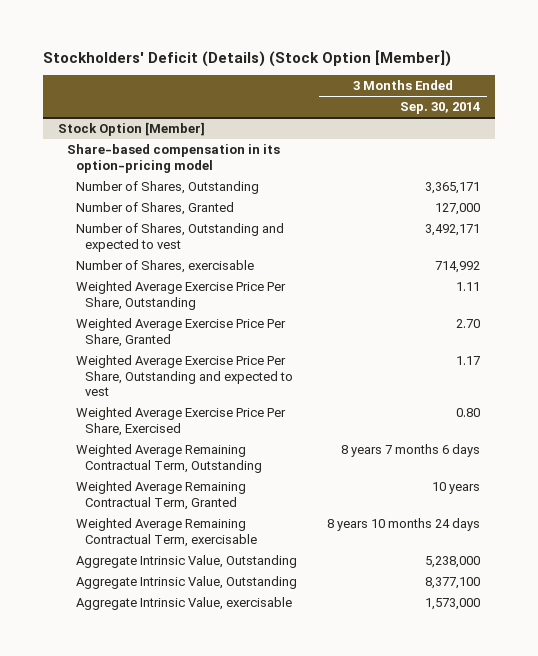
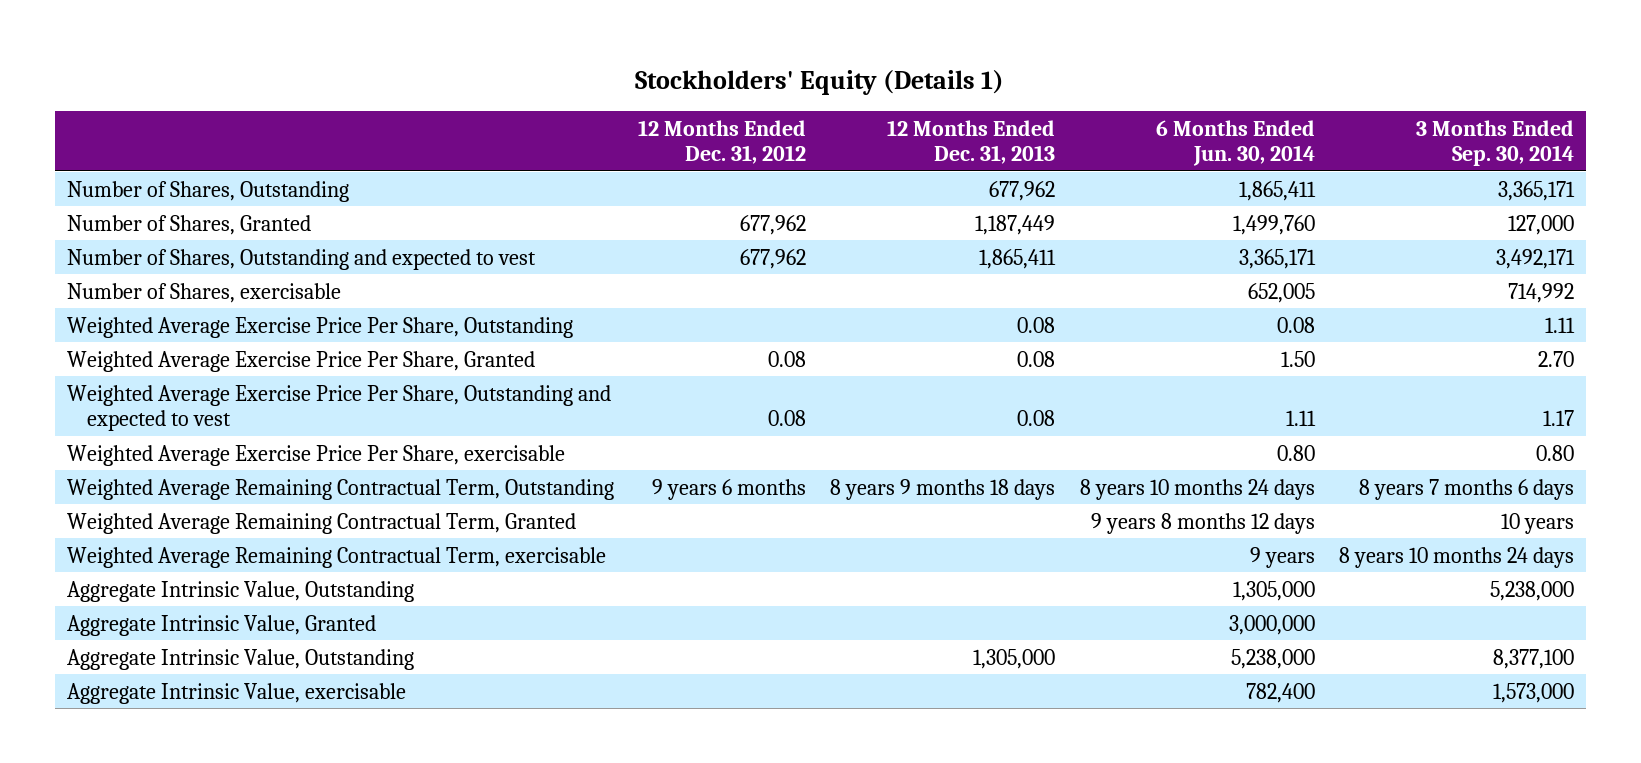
[42,49,451,67] Stockholders' Deficit (Details) (Stock Option [Member]) -> [635,70,1005,96] Stockholders' Equity (Details 1)
none -> [638,119,807,165] 12 Months Ended Dec. 31, 2012
none -> [887,119,1056,165] 12 Months Ended Dec. 31, 2013
none -> [1155,119,1315,167] 6 Months Ended Jun. 30, 2014
[57,122,205,137] Stock Option [Member] -> none
[66,144,280,173] Share-based compensation in its option-pricing model -> none
[75,407,286,436] Weighted Average Exercise Price Per Share, Exercised -> [67,444,566,466] Weighted Average Exercise Price Per Share, exercisable
none -> [67,614,377,636] Aggregate Intrinsic Value, Granted

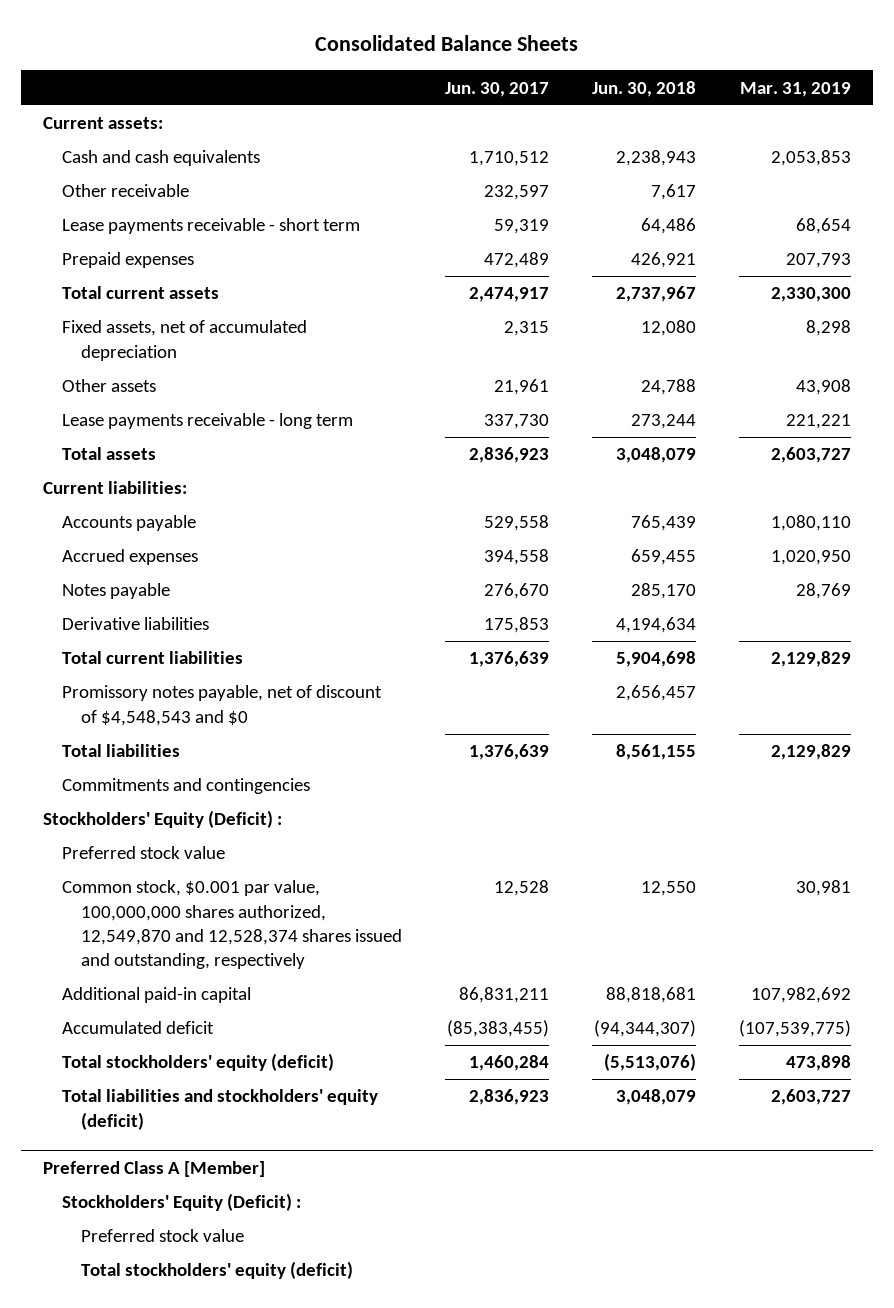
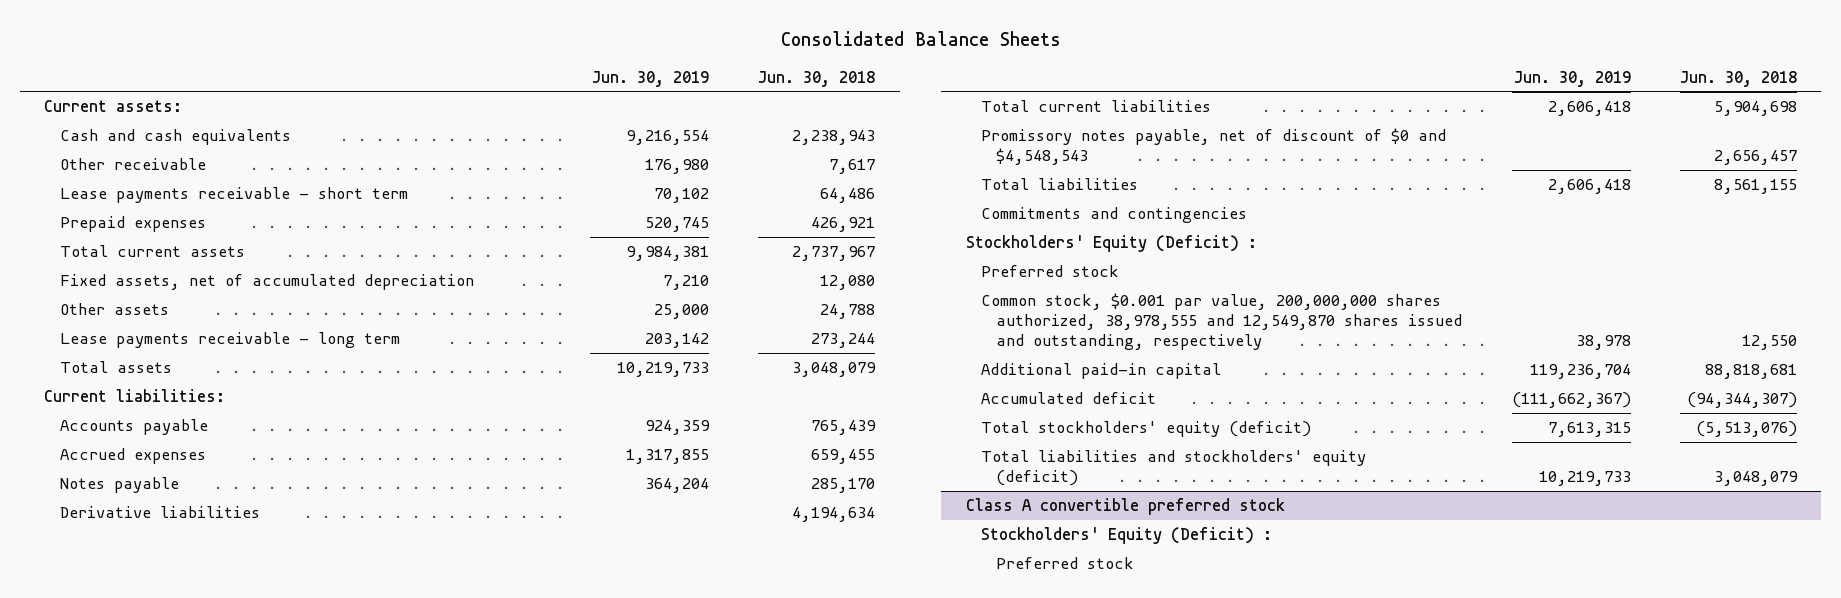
[445,81,550,97] Jun. 30, 2017 -> none
[740,81,852,97] Mar. 31, 2019 -> none
none -> [592,70,710,87] Jun. 30, 2019
[61,685,382,726] Promissory notes payable, net of discount of $4,548,543 and $0 -> [981,128,1447,166] Promissory notes payable, net of discount of $0 and $4,548,543
[61,846,225,860] Preferred stock value -> [981,265,1120,278] Preferred stock
[61,880,402,970] Common stock, $0.001 par value, 100,000,000 shares authorized, 12,549,870 and 12,528,374 shares issued and outstanding, respectively -> [981,293,1463,351] Common stock, $0.001 par value, 200,000,000 shares authorized, 38,978,555 and 12,549,870 shares issued and outstanding, respectively
[42,1160,265,1177] Preferred Class A [Member] -> [966,498,1286,516] Class A convertible preferred stock
[80,1261,353,1280] Total stockholders' equity (deficit) -> none
[80,1229,244,1243] Preferred stock value -> [996,557,1135,570] Preferred stock

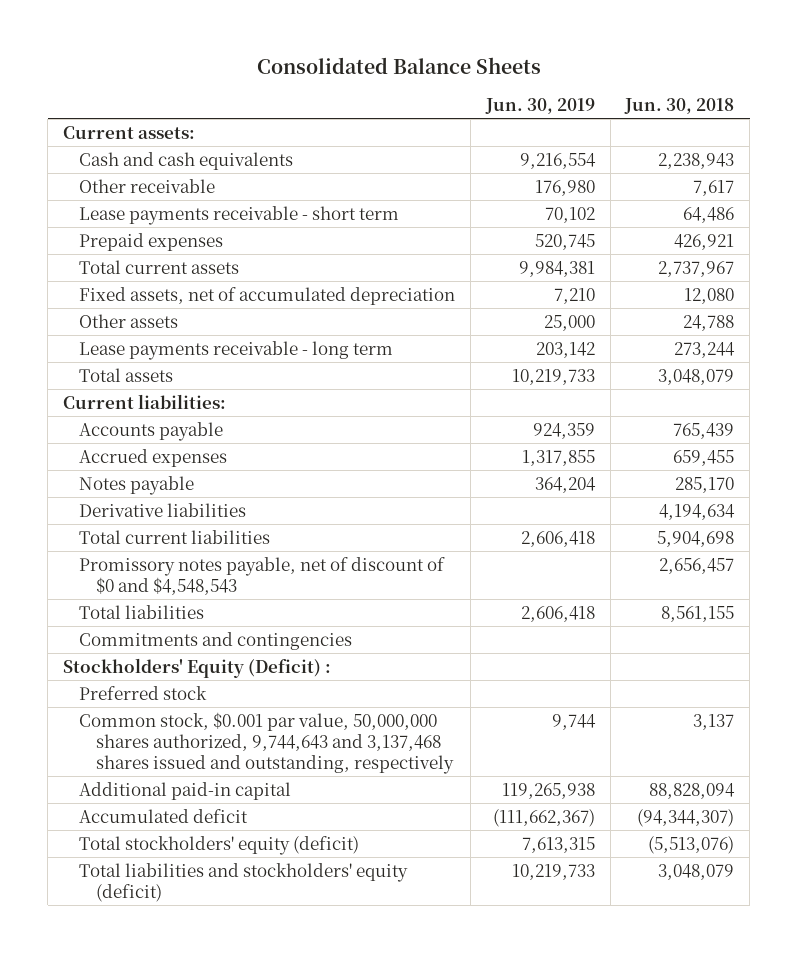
[981,293,1463,351] Common stock, $0.001 par value, 200,000,000 shares authorized, 38,978,555 and 12,549,870 shares issued and outstanding, respectively -> [79,711,454,774] Common stock, $0.001 par value, 50,000,000 shares authorized, 9,744,643 and 3,137,468 shares issued and outstanding, respectively
[1575,335,1631,351] 38,978 -> [551,713,596,730] 9,744
[1741,335,1797,351] 12,550 -> [693,713,735,730] 3,137
[1529,364,1631,380] 119,236,704 -> [501,782,595,799] 119,265,938
[1704,364,1797,380] 88,818,681 -> [649,782,736,799] 88,828,094
[966,498,1286,516] Class A convertible preferred stock -> none
[981,527,1273,545] Stockholders' Equity (Deficit) : -> none
[996,557,1135,570] Preferred stock -> none

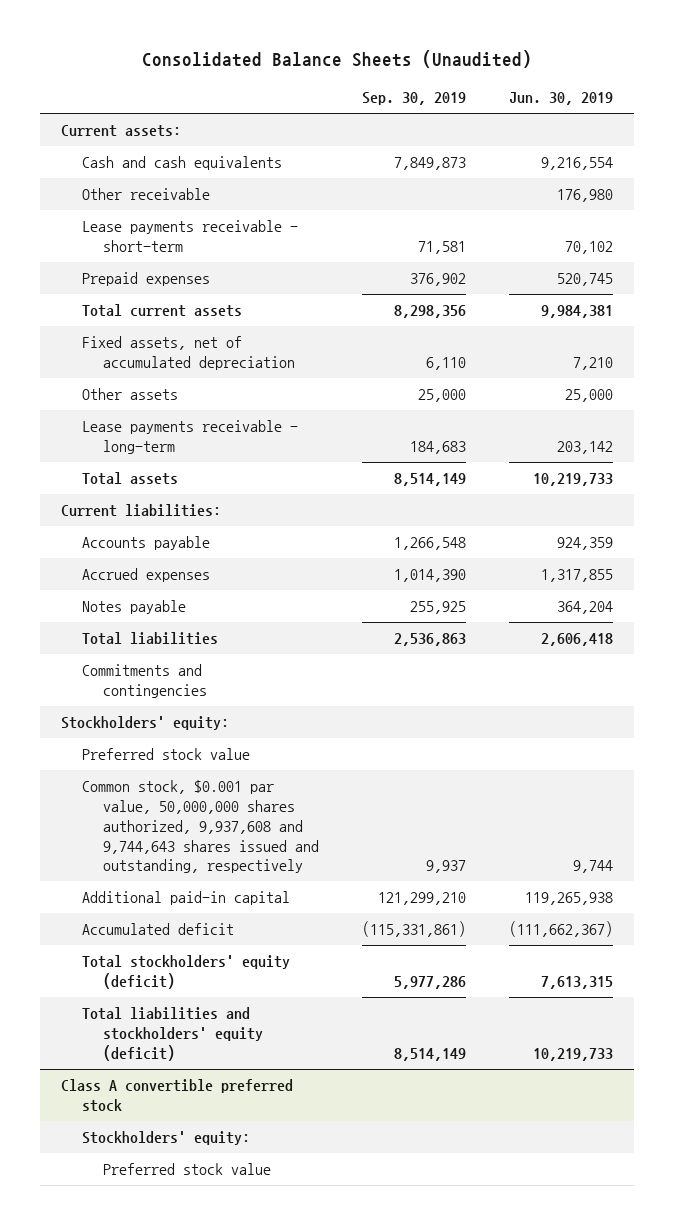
[256,57,541,75] Consolidated Balance Sheets -> [142,50,533,69] Consolidated Balance Sheets (Unaudited)
[624,97,735,114] Jun. 30, 2018 -> none
none -> [362,92,467,106] Sep. 30, 2019
[79,205,400,225] Lease payments receivable - short term -> [82,220,299,253] Lease payments receivable - short-term
[79,340,394,360] Lease payments receivable - long term -> [82,420,299,455] Lease payments receivable - long-term
[79,502,247,517] Derivative liabilities -> none
[79,529,271,544] Total current liabilities -> none
[79,556,446,595] Promissory notes payable, net of discount of $0 and $4,548,543 -> none
[63,657,332,678] Stockholders' Equity (Deficit) : -> [61,716,230,731] Stockholders' equity:
[79,685,208,700] Preferred stock -> [82,748,251,761] Preferred stock value
[79,711,454,774] Common stock, $0.001 par value, 50,000,000 shares authorized, 9,744,643 and 3,137,468 shares issued and outstanding, respectively -> [82,780,320,874] Common stock, $0.001 par value, 50,000,000 shares authorized, 9,937,608 and 9,744,643 shares issued and outstanding, respectively
none -> [61,1079,294,1113] Class A convertible preferred stock
none -> [82,1131,251,1146] Stockholders' equity:
none -> [103,1163,272,1176] Preferred stock value

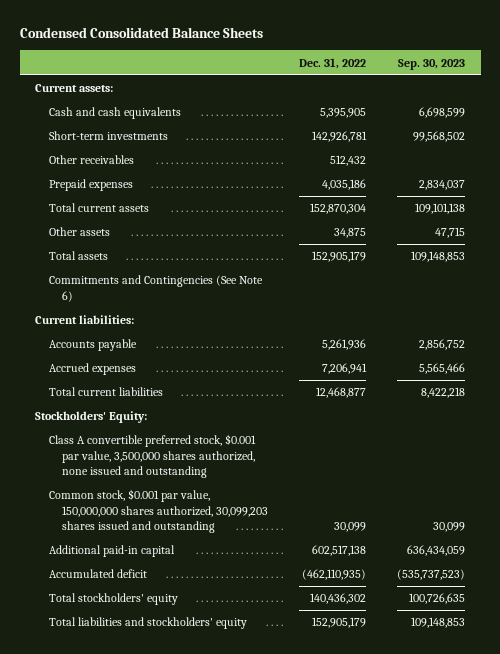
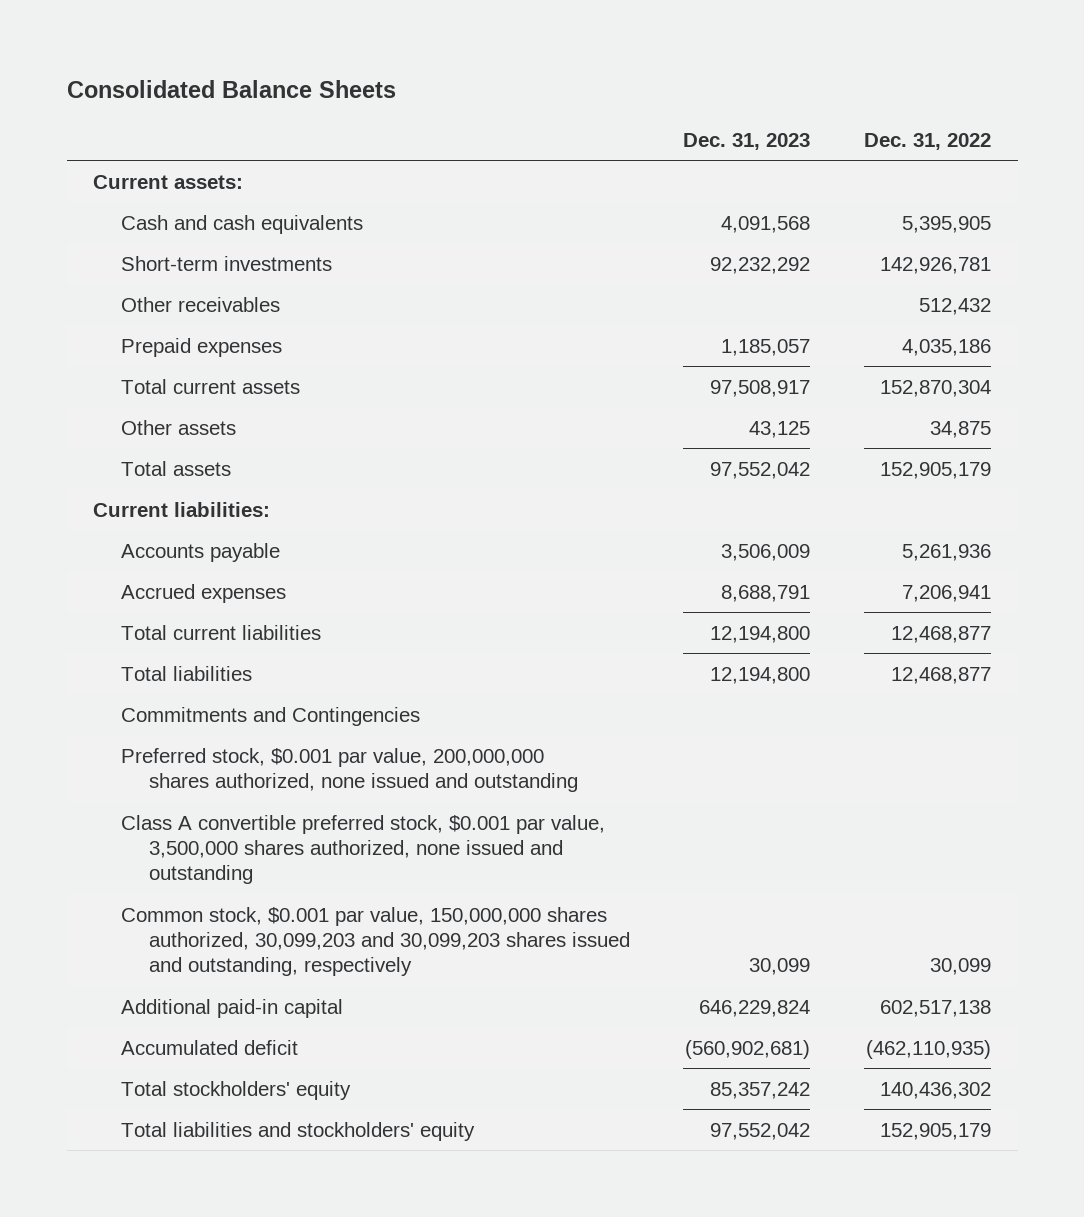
[19,27,263,39] Condensed Consolidated Balance Sheets -> [66,80,396,99] Consolidated Balance Sheets
[398,58,466,70] Sep. 30, 2023 -> none
none -> [683,132,811,150] Dec. 31, 2023
[48,275,263,302] Commitments and Contingencies (See Note 6) -> none
[35,411,148,424] Stockholders' Equity: -> none
none -> [121,665,253,681] Total liabilities
none -> [121,706,421,726] Commitments and Contingencies
none -> [121,747,578,793] Preferred stock, $0.001 par value, 200,000,000 shares authorized, none issued and outstanding
[48,489,268,533] Common stock, $0.001 par value, 150,000,000 shares authorized, 30,099,203 shares issued and outstanding -> [121,906,630,977] Common stock, $0.001 par value, 150,000,000 shares authorized, 30,099,203 and 30,099,203 shares issued and outstanding, respectively

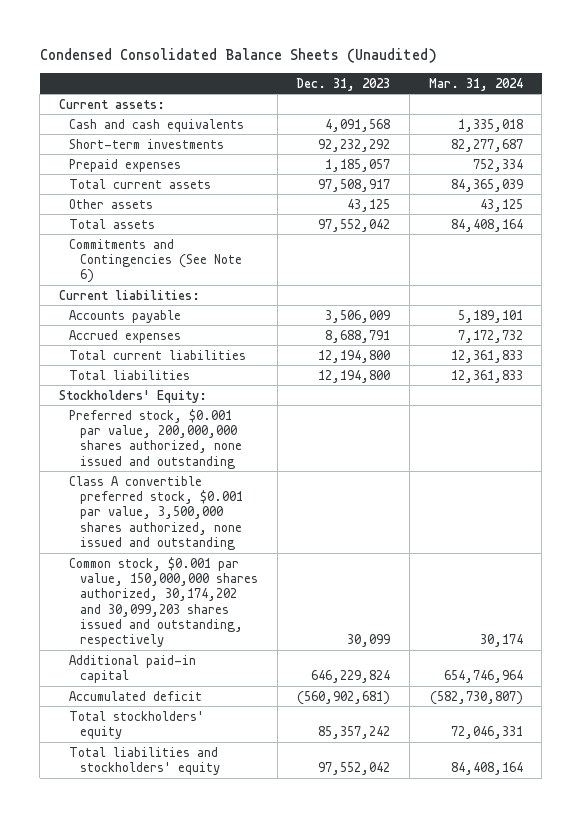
[66,80,396,99] Consolidated Balance Sheets -> [39,48,437,64] Condensed Consolidated Balance Sheets (Unaudited)
[863,132,991,150] Dec. 31, 2022 -> none
none -> [428,77,523,91] Mar. 31, 2024
[121,296,281,312] Other receivables -> none
none -> [69,238,243,284] Commitments and Contingencies (See Note 6)
[121,706,421,726] Commitments and Contingencies -> none
none -> [58,389,207,403] Stockholders' Equity:
[121,906,630,977] Common stock, $0.001 par value, 150,000,000 shares authorized, 30,099,203 and 30,099,203 shares issued and outstanding, respectively -> [69,556,259,648] Common stock, $0.001 par value, 150,000,000 shares authorized, 30,174,202 and 30,099,203 shares issued and outstanding, respectively

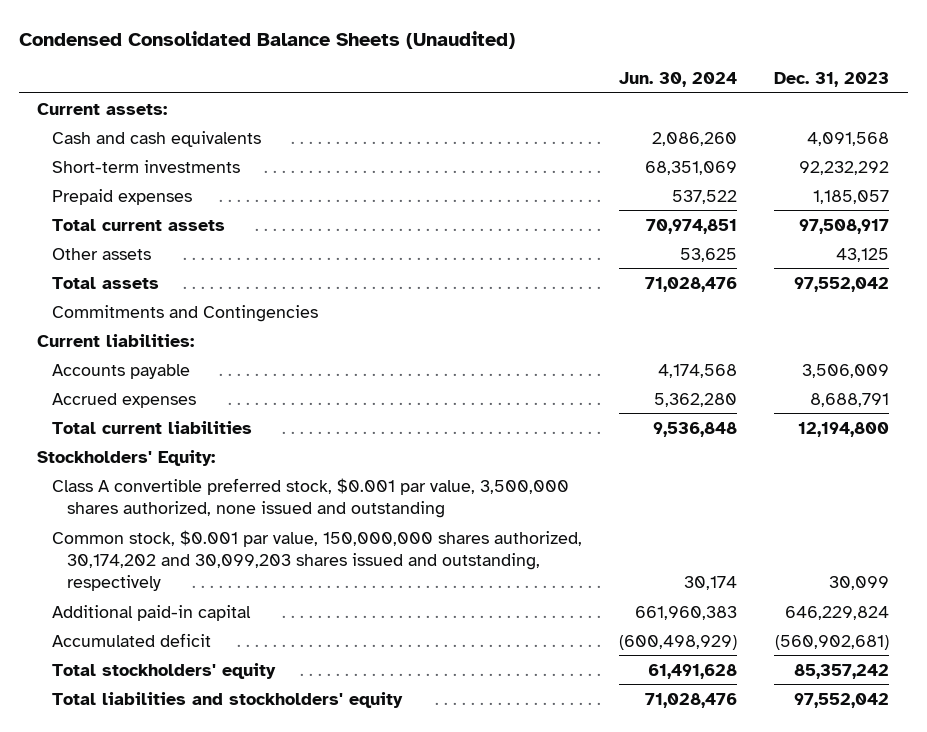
[428,77,523,91] Mar. 31, 2024 -> none
none -> [619,72,738,88] Jun. 30, 2024
[69,238,243,284] Commitments and Contingencies (See Note 6) -> [52,304,319,322] Commitments and Contingencies
[69,369,191,380] Total liabilities -> none
[69,408,243,469] Preferred stock, $0.001 par value, 200,000,000 shares authorized, none issued and outstanding -> none

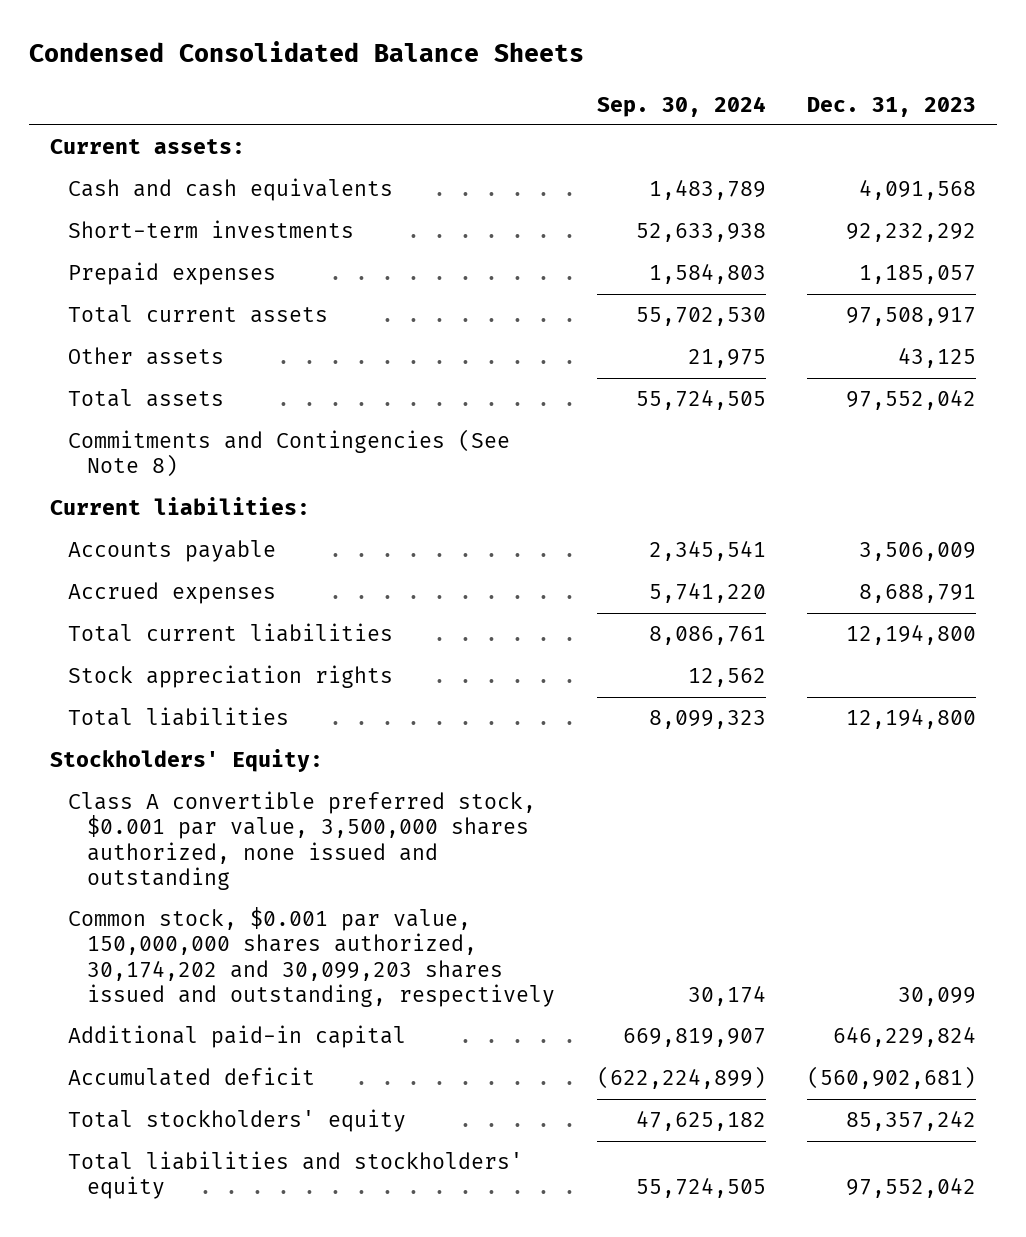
[18,31,515,50] Condensed Consolidated Balance Sheets (Unaudited) -> [29,41,585,63] Condensed Consolidated Balance Sheets
[619,72,738,88] Jun. 30, 2024 -> none
none -> [596,95,766,117] Sep. 30, 2024
[52,304,319,322] Commitments and Contingencies -> [68,429,511,478] Commitments and Contingencies (See Note 8)
none -> [68,665,394,689] Stock appreciation rights
none -> [68,707,290,727] Total liabilities

